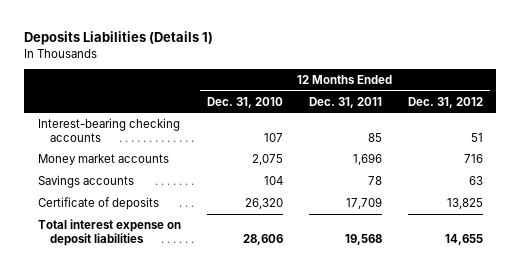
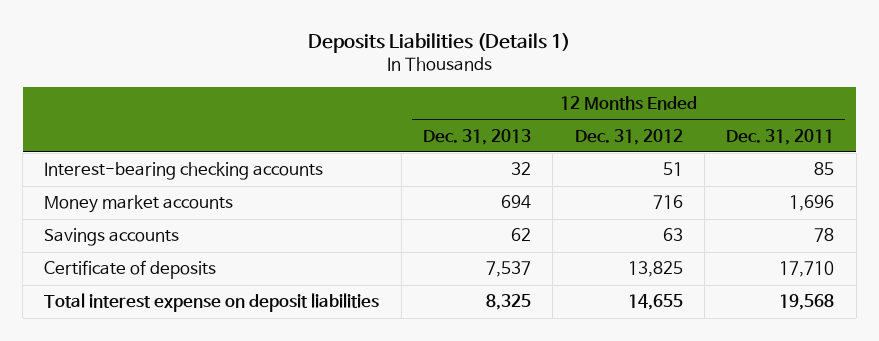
[206,96,283,108] Dec. 31, 2010 -> none
none -> [423,128,532,145] Dec. 31, 2013
[345,196,382,209] 17,709 -> [779,261,835,278] 17,710

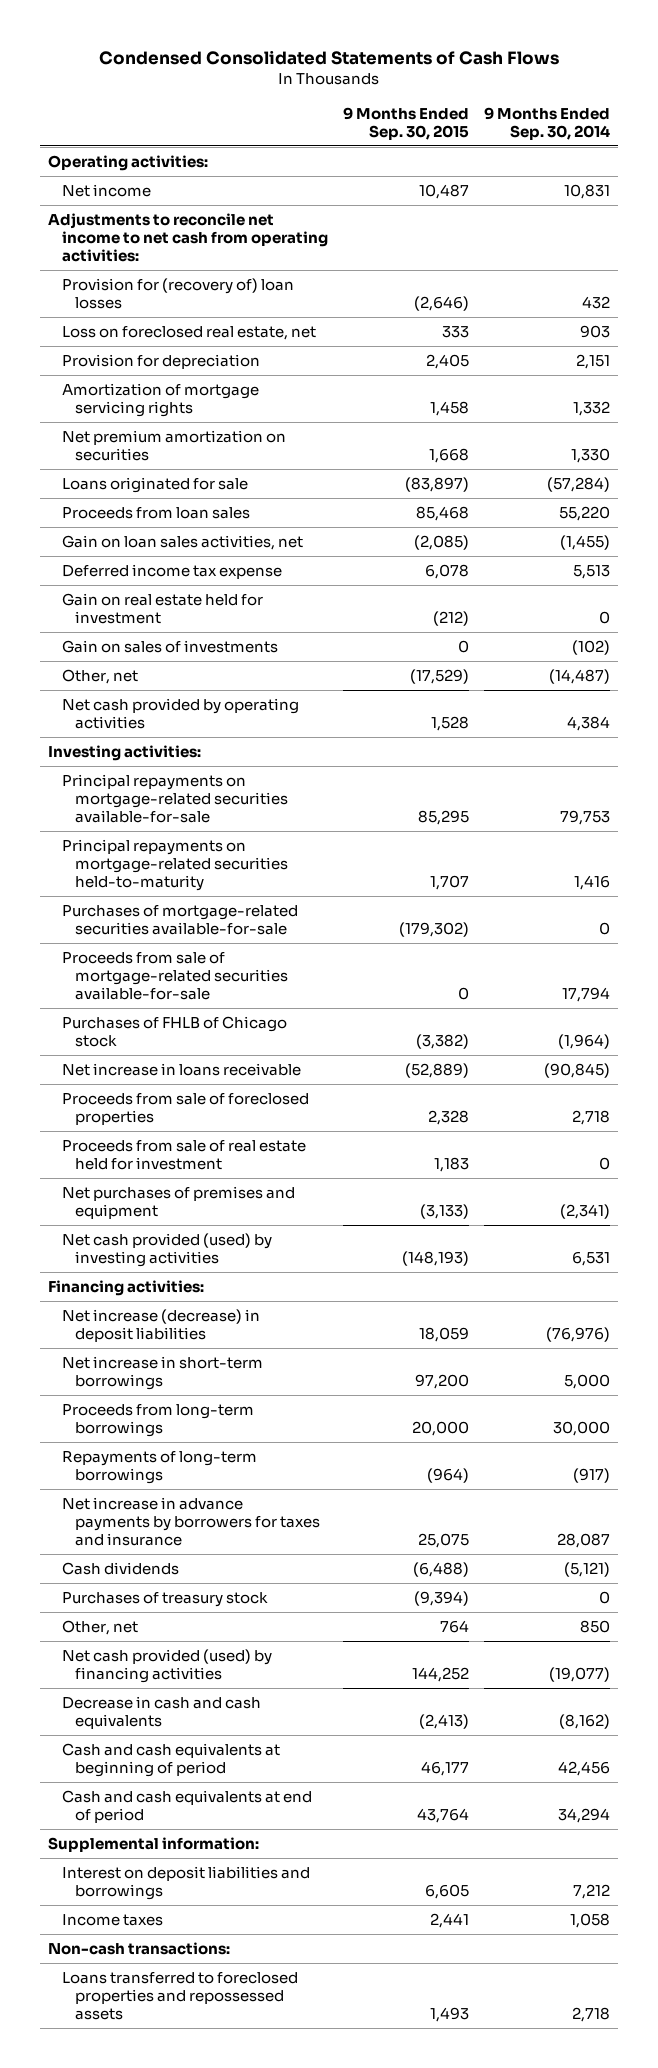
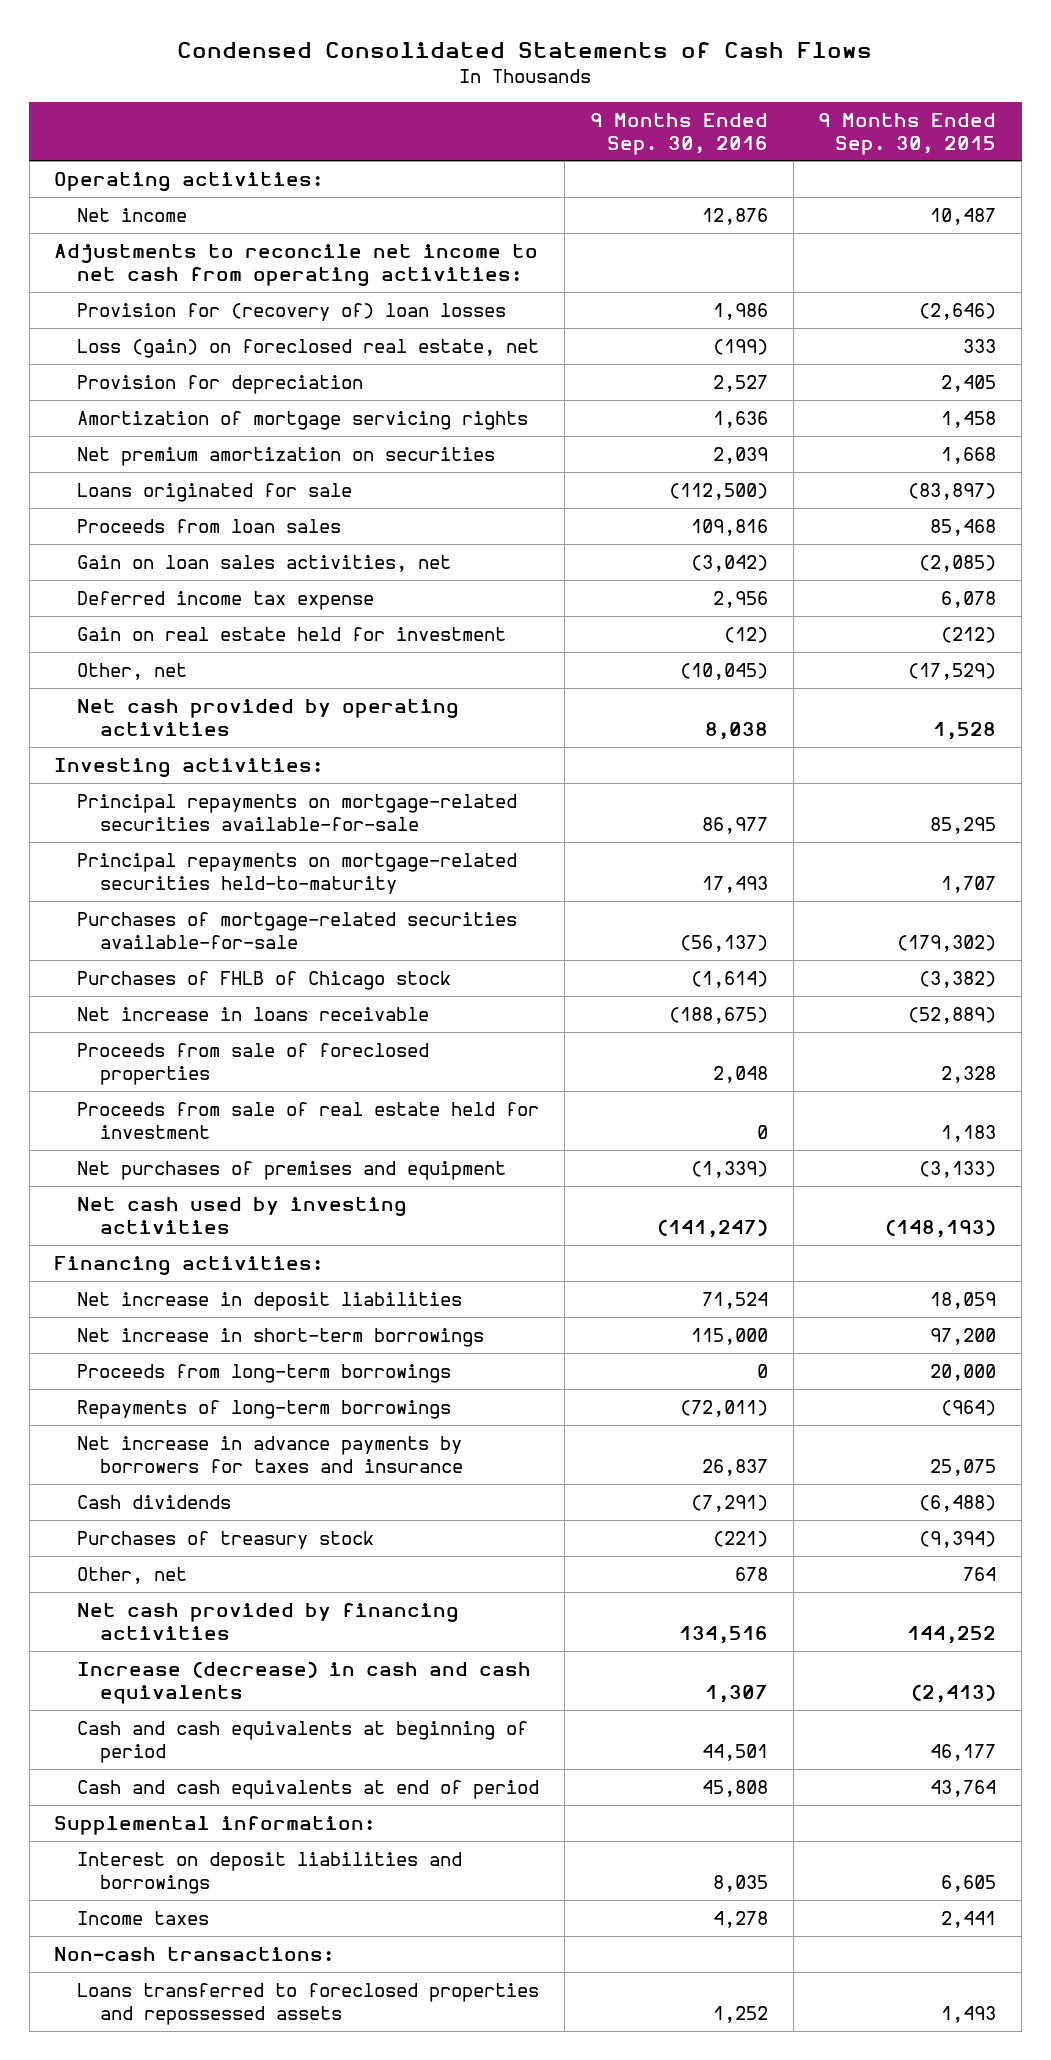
[484,106,611,140] 9 Months Ended Sep. 30, 2014 -> none
none -> [589,112,768,155] 9 Months Ended Sep. 30, 2016
[61,325,316,340] Loss on foreclosed real estate, net -> [77,338,540,358] Loss (gain) on foreclosed real estate, net
[61,639,278,653] Gain on sales of investments -> none
[61,951,288,1000] Proceeds from sale of mortgage-related securities available-for-sale -> none
[61,1232,272,1267] Net cash provided (used) by investing activities -> [77,1196,408,1234] Net cash used by investing activities
[61,1308,260,1342] Net increase (decrease) in deposit liabilities -> [77,1291,463,1311] Net increase in deposit liabilities
[61,1648,272,1683] Net cash provided (used) by financing activities -> [77,1602,460,1640] Net cash provided by financing activities
[61,1695,261,1729] Decrease in cash and cash equivalents -> [77,1660,532,1704] Increase (decrease) in cash and cash equivalents

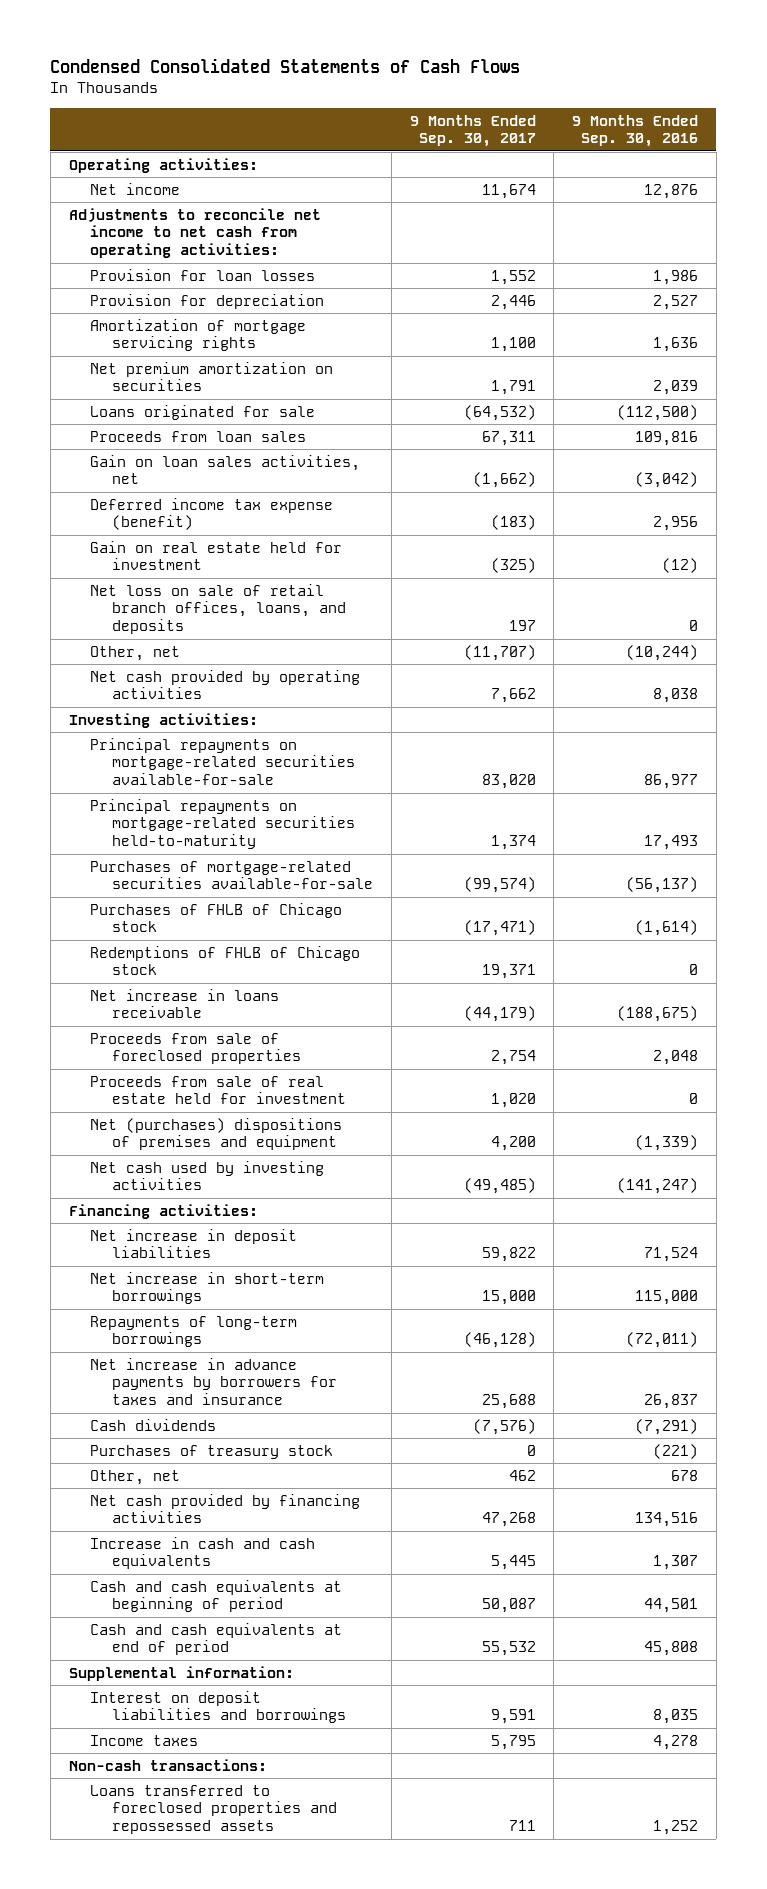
[818,112,997,155] 9 Months Ended Sep. 30, 2015 -> none
none -> [409,114,536,148] 9 Months Ended Sep. 30, 2017
[77,338,540,358] Loss (gain) on foreclosed real estate, net -> none
[77,302,507,321] Provision for (recovery of) loan losses -> [90,268,316,281] Provision for loan losses
[77,590,375,610] Deferred income tax expense -> [90,497,334,531] Deferred income tax expense (benefit)
none -> [90,583,347,635] Net loss on sale of retail branch offices, loans, and deposits
[679,662,768,680] (10,045) -> [626,644,699,661] (10,244)
none -> [90,945,361,976] Redemptions of FHLB of Chicago stock
[77,1160,507,1180] Net purchases of premises and equipment -> [90,1117,343,1151] Net (purchases) dispositions of premises and equipment
[77,1363,452,1383] Proceeds from long-term borrowings -> none
[77,1660,532,1704] Increase (decrease) in cash and cash equivalents -> [90,1536,316,1570] Increase in cash and cash equivalents

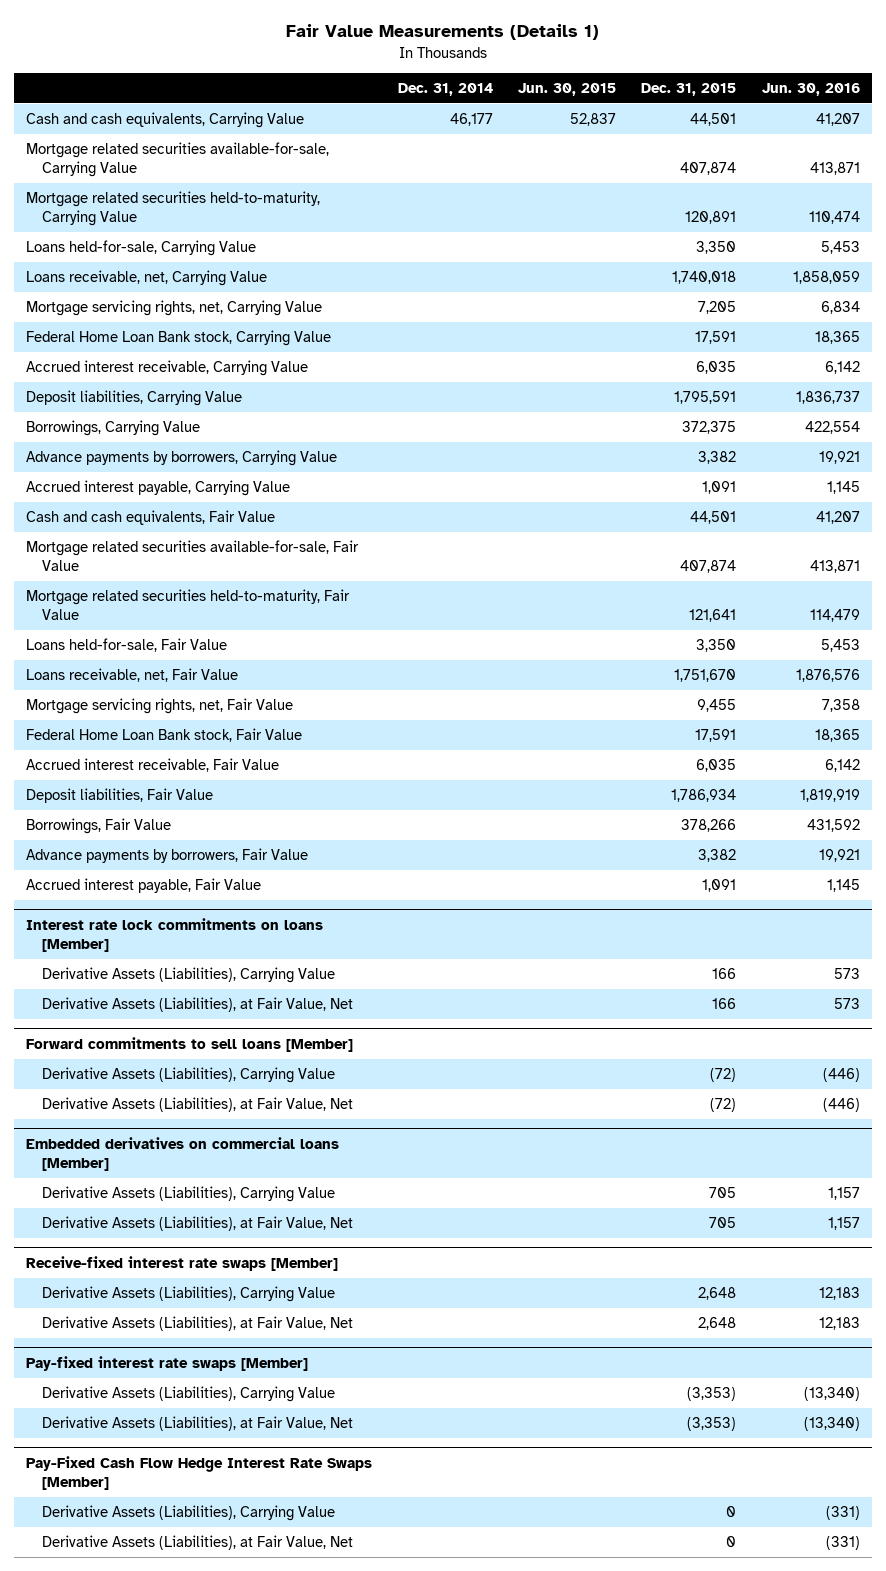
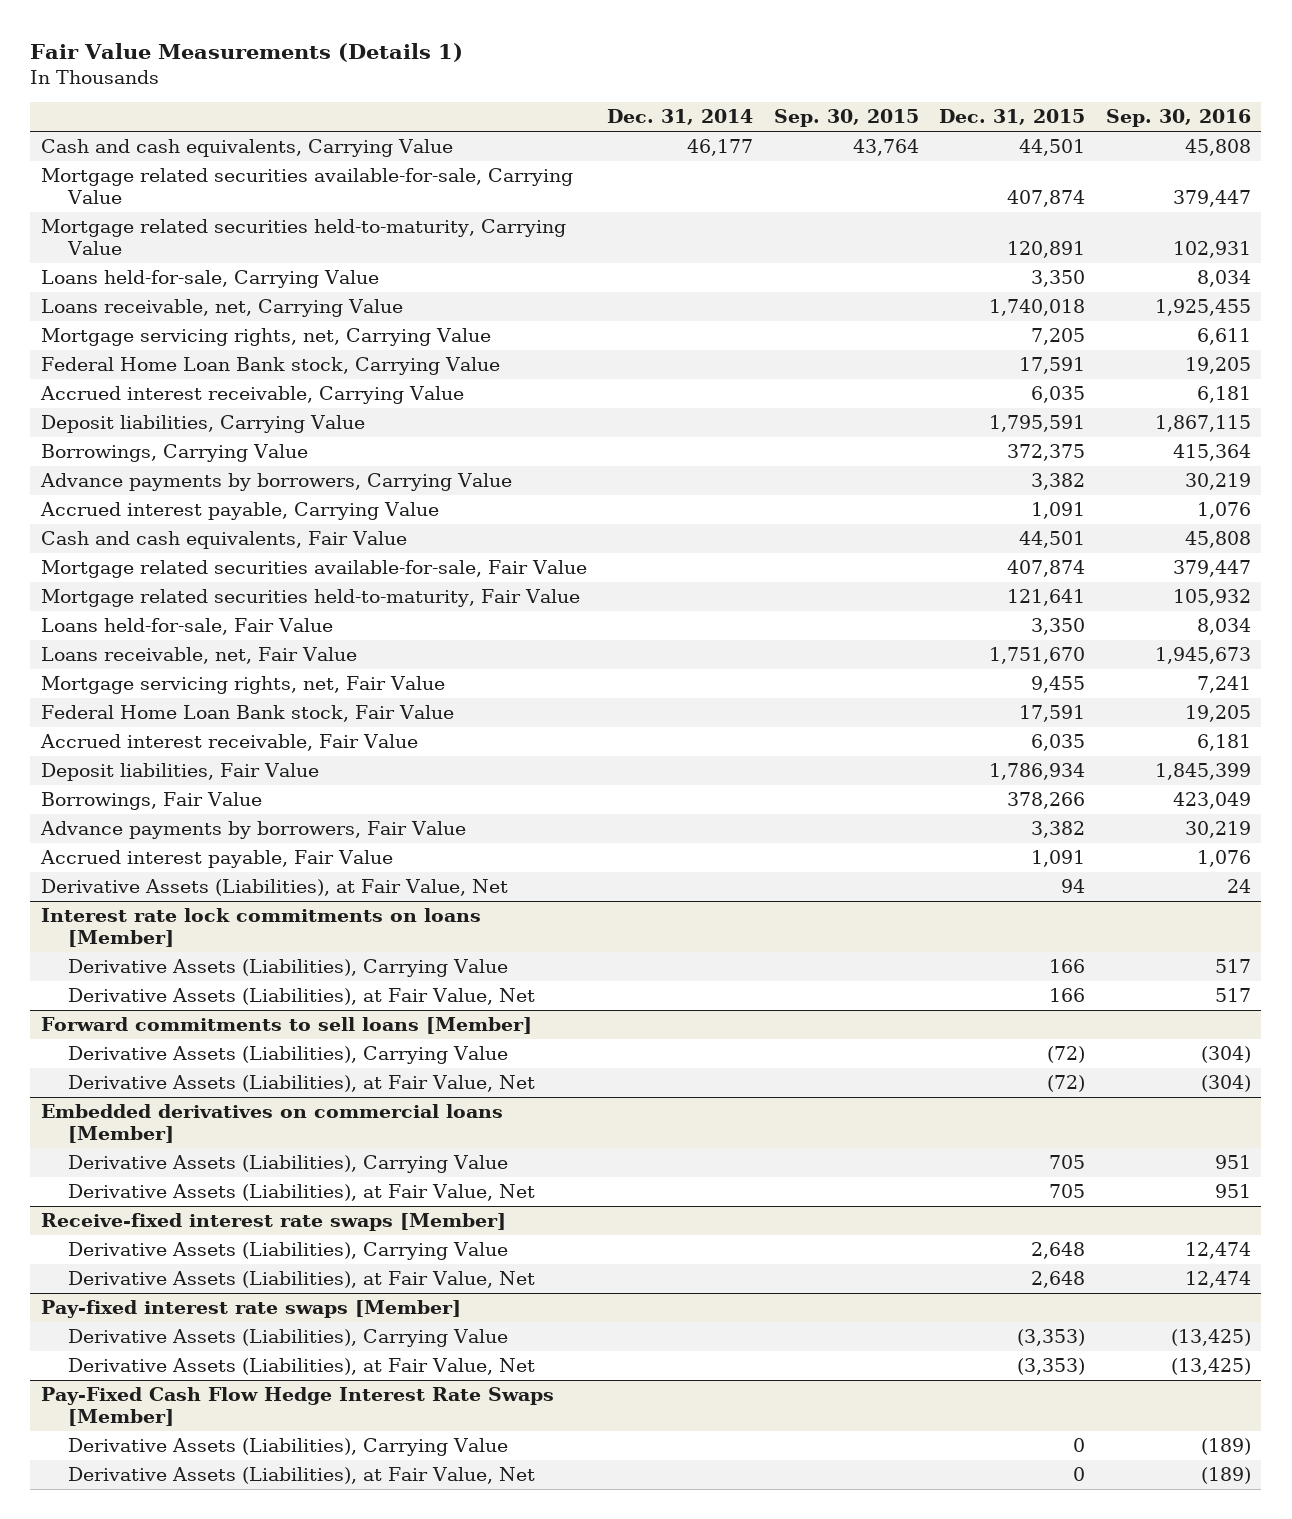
[517,82,616,96] Jun. 30, 2015 -> none
[761,82,860,96] Jun. 30, 2016 -> none
none -> [773,109,919,128] Sep. 30, 2015
none -> [1106,109,1252,128] Sep. 30, 2016
none -> [40,879,508,897] Derivative Assets (Liabilities), at Fair Value, Net

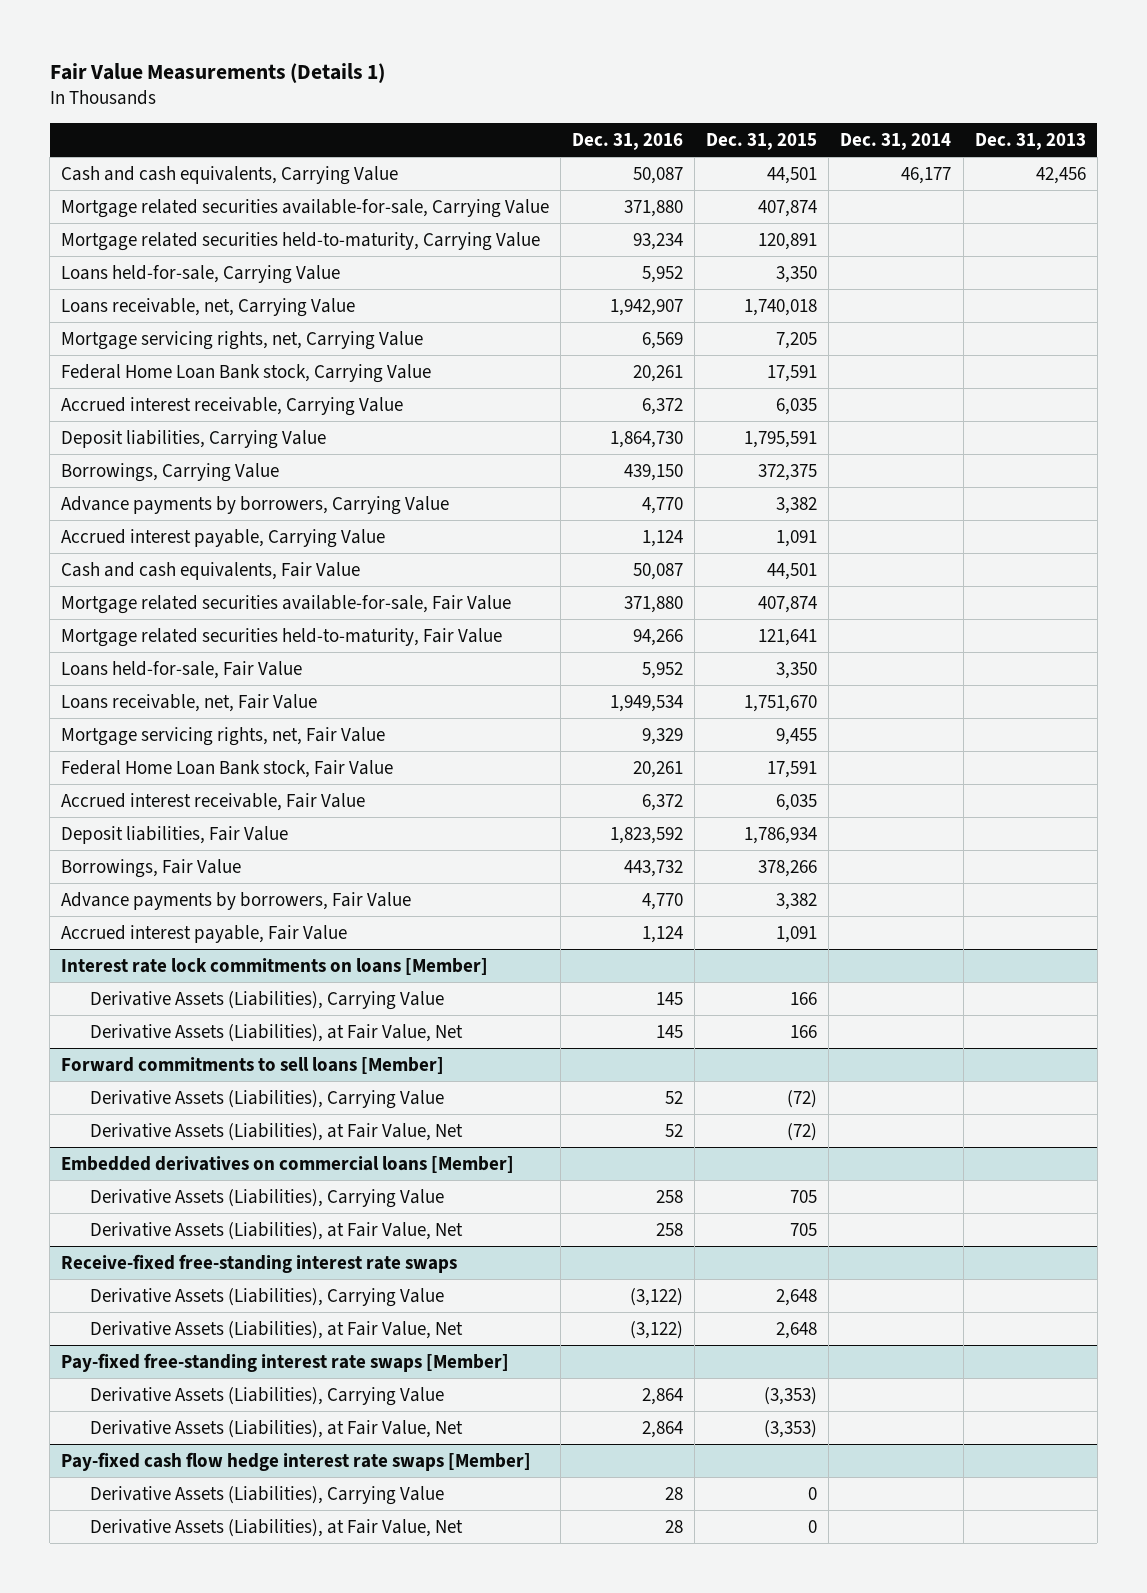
[773,109,919,128] Sep. 30, 2015 -> none
[1106,109,1252,128] Sep. 30, 2016 -> none
none -> [572,132,684,150] Dec. 31, 2016
none -> [974,132,1086,150] Dec. 31, 2013
[40,879,508,897] Derivative Assets (Liabilities), at Fair Value, Net -> none
[40,1213,506,1232] Receive-fixed interest rate swaps [Member] -> [61,1253,458,1273] Receive-fixed free-standing interest rate swaps
[40,1300,461,1319] Pay-fixed interest rate swaps [Member] -> [61,1352,510,1372] Pay-fixed free-standing interest rate swaps [Member]
[40,1387,554,1427] Pay-Fixed Cash Flow Hedge Interest Rate Swaps [Member] -> [61,1451,532,1471] Pay-fixed cash flow hedge interest rate swaps [Member]

